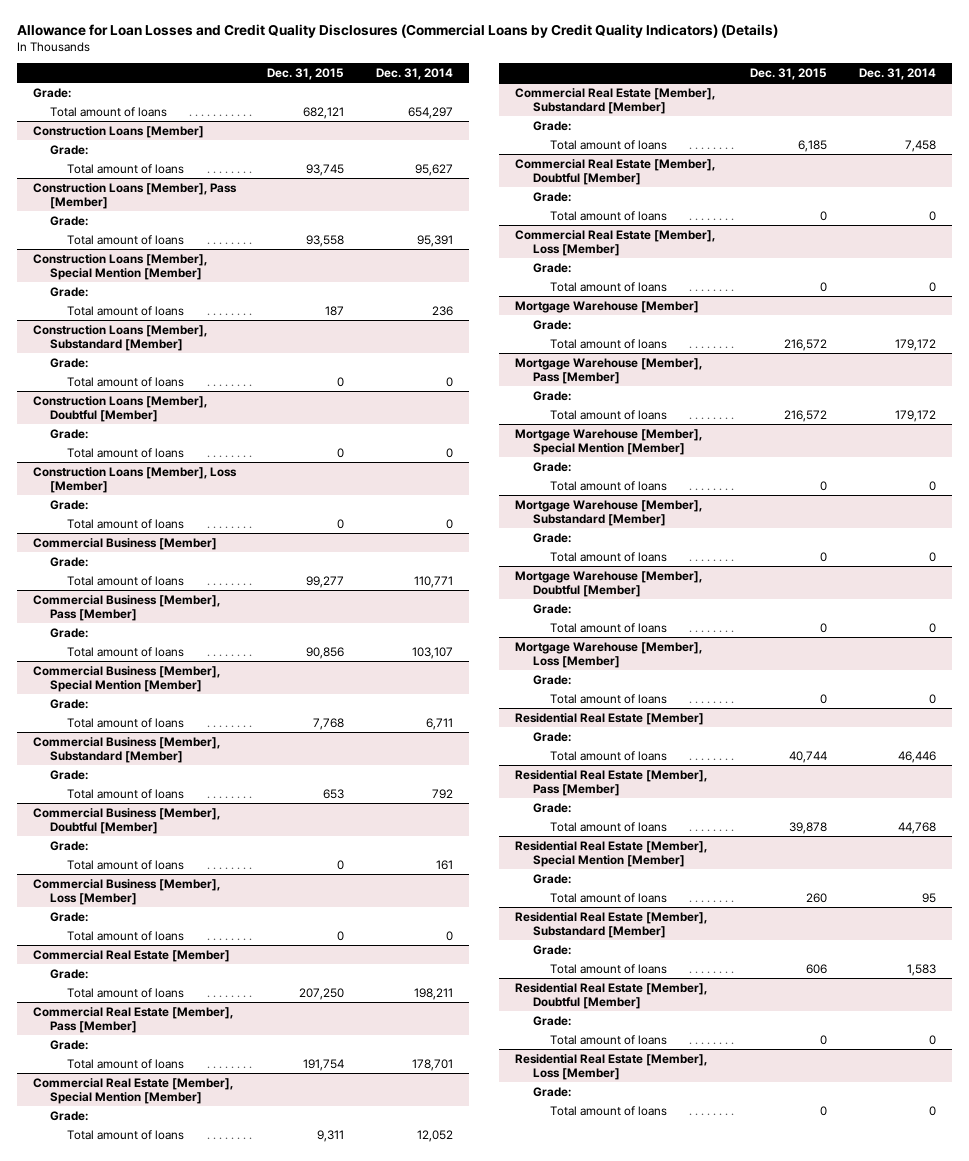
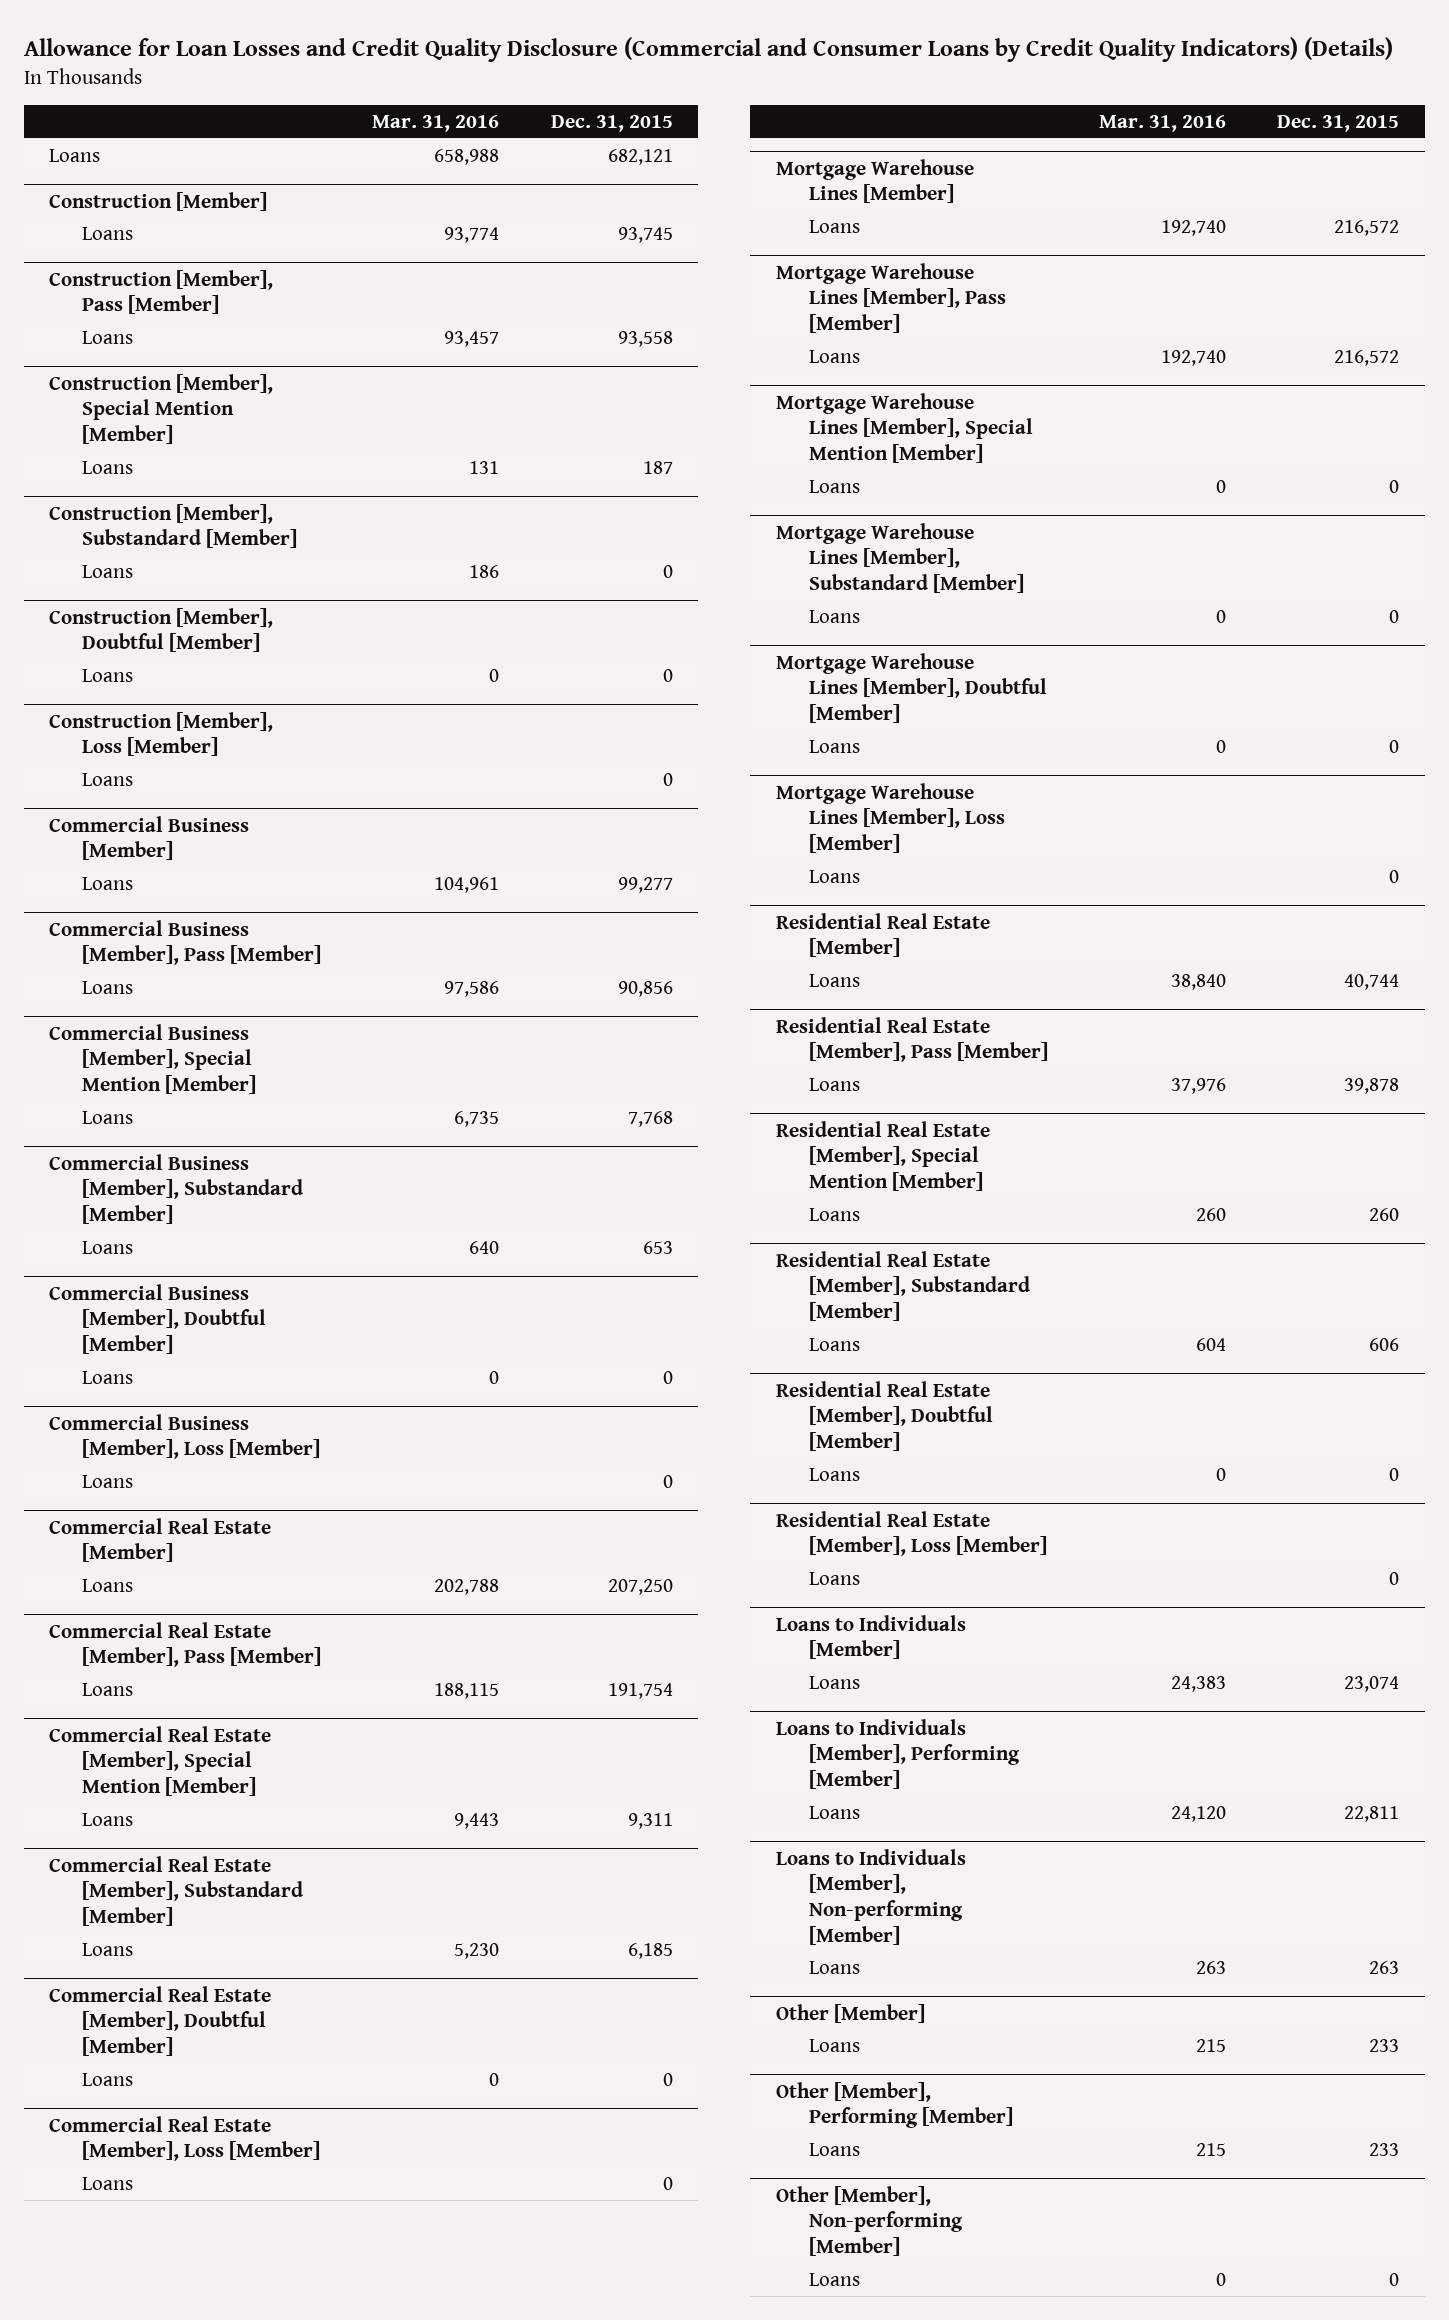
[16,24,778,39] Allowance for Loan Losses and Credit Quality Disclosures (Commercial Loans by Credit Quality Indicators) (Details) -> [23,37,1393,63] Allowance for Loan Losses and Credit Quality Disclosure (Commercial and Consumer Loans by Credit Quality Indicators) (Details)
[376,68,454,81] Dec. 31, 2014 -> none
none -> [372,115,500,133] Mar. 31, 2016
[32,87,71,98] Grade: -> none
[50,144,89,155] Grade: -> none
[50,215,89,226] Grade: -> none
[50,286,89,297] Grade: -> none
[50,357,89,368] Grade: -> none
[50,428,89,439] Grade: -> none
[50,499,89,510] Grade: -> none
[50,106,168,117] Total amount of loans -> [49,148,101,162] Loans
[32,125,204,138] Construction Loans [Member] -> [49,191,268,211] Construction [Member]
[67,163,185,174] Total amount of loans -> [82,226,134,240] Loans
[32,182,237,209] Construction Loans [Member], Pass [Member] -> [49,269,274,315] Construction [Member], Pass [Member]
[67,234,185,245] Total amount of loans -> [82,330,134,344] Loans
[32,253,207,280] Construction Loans [Member], Special Mention [Member] -> [49,373,274,444] Construction [Member], Special Mention [Member]
[67,305,185,316] Total amount of loans -> [82,460,134,474] Loans
[32,324,207,351] Construction Loans [Member], Substandard [Member] -> [49,503,298,549] Construction [Member], Substandard [Member]
[67,376,185,387] Total amount of loans -> [82,564,134,578] Loans
[32,395,207,422] Construction Loans [Member], Doubtful [Member] -> [49,607,274,653] Construction [Member], Doubtful [Member]
[67,447,185,458] Total amount of loans -> [82,668,134,682] Loans
[32,466,237,493] Construction Loans [Member], Loss [Member] -> [49,711,274,757] Construction [Member], Loss [Member]
[67,518,185,529] Total amount of loans -> [82,772,134,786] Loans
[50,556,89,567] Grade: -> none
[67,575,185,586] Total amount of loans -> [82,876,134,890] Loans
[50,627,89,638] Grade: -> none
[67,646,185,657] Total amount of loans -> [82,980,134,994] Loans
[50,698,89,709] Grade: -> none
[67,717,185,728] Total amount of loans -> [82,1110,134,1124] Loans
[50,769,89,780] Grade: -> none
[67,788,185,799] Total amount of loans -> [82,1240,134,1254] Loans
[50,840,89,851] Grade: -> none
[67,859,185,870] Total amount of loans -> [82,1370,134,1384] Loans
[50,911,89,922] Grade: -> none
[67,930,185,941] Total amount of loans -> [82,1474,134,1488] Loans
[50,968,89,979] Grade: -> none
[67,987,185,998] Total amount of loans -> [82,1578,134,1592] Loans
[50,1039,89,1050] Grade: -> none
[67,1058,185,1069] Total amount of loans -> [82,1682,134,1696] Loans
[50,1110,89,1121] Grade: -> none
[67,1129,185,1140] Total amount of loans -> [82,1812,134,1826] Loans
[532,120,571,131] Grade: -> none
[550,139,668,150] Total amount of loans -> [82,1942,134,1956] Loans
[532,191,571,202] Grade: -> none
[550,210,668,221] Total amount of loans -> [82,2072,134,2086] Loans
[532,262,571,273] Grade: -> none
[532,319,571,330] Grade: -> none
[532,390,571,401] Grade: -> none
[532,461,571,472] Grade: -> none
[532,532,571,543] Grade: -> none
[532,603,571,614] Grade: -> none
[532,674,571,685] Grade: -> none
[550,281,668,292] Total amount of loans -> [82,2176,134,2190] Loans
[515,300,700,313] Mortgage Warehouse [Member] -> [776,158,975,204] Mortgage Warehouse Lines [Member]
[550,338,668,349] Total amount of loans -> [808,219,860,233] Loans
[515,357,703,384] Mortgage Warehouse [Member], Pass [Member] -> [776,262,1006,333] Mortgage Warehouse Lines [Member], Pass [Member]
[550,409,668,420] Total amount of loans -> [808,349,860,363] Loans
[515,428,703,455] Mortgage Warehouse [Member], Special Mention [Member] -> [776,392,1033,463] Mortgage Warehouse Lines [Member], Special Mention [Member]
[550,480,668,491] Total amount of loans -> [808,479,860,493] Loans
[515,499,703,526] Mortgage Warehouse [Member], Substandard [Member] -> [776,522,1024,593] Mortgage Warehouse Lines [Member], Substandard [Member]
[550,551,668,562] Total amount of loans -> [808,609,860,623] Loans
[515,570,703,597] Mortgage Warehouse [Member], Doubtful [Member] -> [776,652,1047,723] Mortgage Warehouse Lines [Member], Doubtful [Member]
[550,622,668,633] Total amount of loans -> [808,739,860,753] Loans
[515,641,703,668] Mortgage Warehouse [Member], Loss [Member] -> [776,782,1005,853] Mortgage Warehouse Lines [Member], Loss [Member]
[550,693,668,704] Total amount of loans -> [808,869,860,883] Loans
[532,731,571,742] Grade: -> none
[550,750,668,761] Total amount of loans -> [808,973,860,987] Loans
[532,802,571,813] Grade: -> none
[550,821,668,832] Total amount of loans -> [808,1077,860,1091] Loans
[532,873,571,884] Grade: -> none
[550,892,668,903] Total amount of loans -> [808,1207,860,1221] Loans
[532,944,571,955] Grade: -> none
[550,963,668,974] Total amount of loans -> [808,1337,860,1351] Loans
[532,1015,571,1026] Grade: -> none
[550,1034,668,1045] Total amount of loans -> [808,1467,860,1481] Loans
[532,1086,571,1097] Grade: -> none
[550,1105,668,1116] Total amount of loans -> [808,1571,860,1585] Loans
none -> [776,1614,967,1660] Loans to Individuals [Member]
none -> [808,1675,860,1689] Loans
none -> [776,1718,1020,1789] Loans to Individuals [Member], Performing [Member]
none -> [808,1805,860,1819] Loans
none -> [776,1848,967,1945] Loans to Individuals [Member], Non-performing [Member]
none -> [808,1960,860,1974] Loans
none -> [776,2003,926,2023] Other [Member]
none -> [808,2038,860,2052] Loans
none -> [776,2081,1013,2129] Other [Member], Performing [Member]
none -> [808,2142,860,2156] Loans
none -> [776,2185,963,2256] Other [Member], Non-performing [Member]
none -> [808,2272,860,2286] Loans

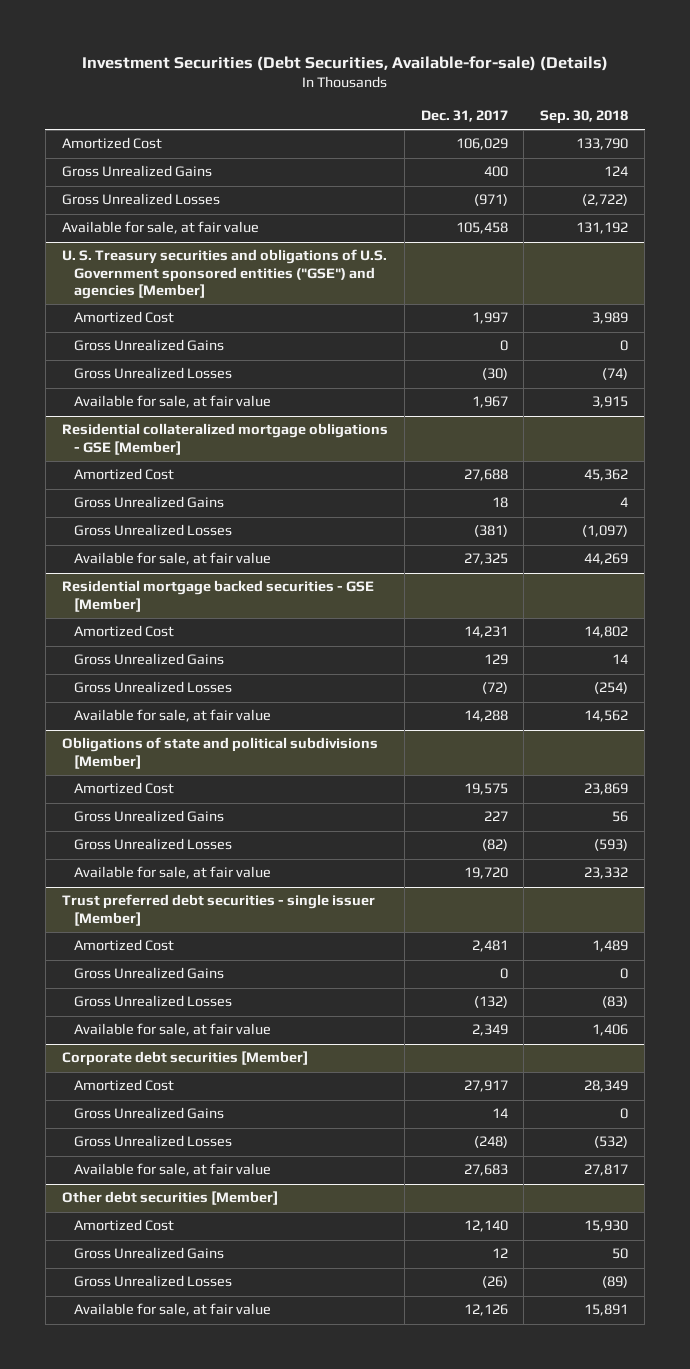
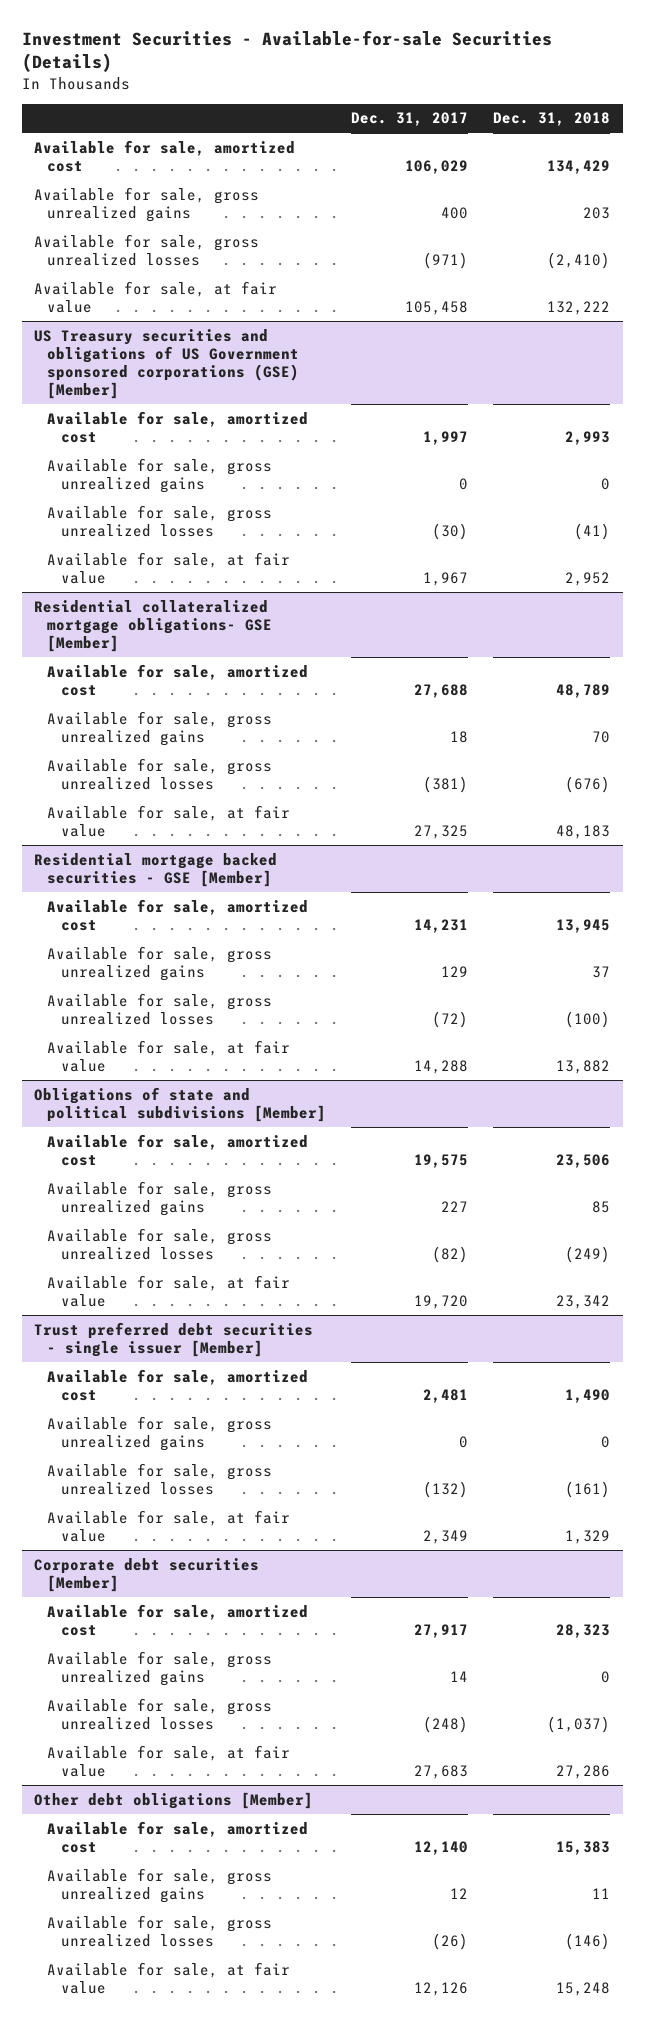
[82,55,609,71] Investment Securities (Debt Securities, Available-for-sale) (Details) -> [21,30,552,73] Investment Securities - Available-for-sale Securities (Details)
[540,110,629,125] Sep. 30, 2018 -> none
none -> [493,112,611,127] Dec. 31, 2018
[61,137,162,150] Amortized Cost -> [34,139,296,172] Available for sale, amortized cost
[61,165,212,178] Gross Unrealized Gains -> [34,186,260,222] Available for sale, gross unrealized gains
[61,193,220,206] Gross Unrealized Losses -> [34,233,260,266] Available for sale, gross unrealized losses
[61,249,387,300] U. S. Treasury securities and obligations of U.S. Government sponsored entities ("GSE") and agencies [Member] -> [34,328,300,399] US Treasury securities and obligations of US Government sponsored corporations (GSE) [Member]
[73,311,174,324] Amortized Cost -> [47,410,309,443] Available for sale, amortized cost
[73,339,224,352] Gross Unrealized Gains -> [47,457,273,493] Available for sale, gross unrealized gains
[73,367,232,380] Gross Unrealized Losses -> [47,504,273,537] Available for sale, gross unrealized losses
[61,423,388,455] Residential collateralized mortgage obligations - GSE [Member] -> [34,599,273,652] Residential collateralized mortgage obligations- GSE [Member]
[73,468,174,481] Amortized Cost -> [47,663,309,696] Available for sale, amortized cost
[73,496,224,509] Gross Unrealized Gains -> [47,710,273,746] Available for sale, gross unrealized gains
[73,524,232,537] Gross Unrealized Losses -> [47,757,273,790] Available for sale, gross unrealized losses
[73,625,174,638] Amortized Cost -> [47,898,309,931] Available for sale, amortized cost
[73,653,224,666] Gross Unrealized Gains -> [47,945,273,981] Available for sale, gross unrealized gains
[73,681,232,694] Gross Unrealized Losses -> [47,992,273,1025] Available for sale, gross unrealized losses
[73,782,174,795] Amortized Cost -> [47,1133,309,1166] Available for sale, amortized cost
[73,810,224,823] Gross Unrealized Gains -> [47,1180,273,1216] Available for sale, gross unrealized gains
[73,838,232,851] Gross Unrealized Losses -> [47,1227,273,1260] Available for sale, gross unrealized losses
[73,939,174,952] Amortized Cost -> [47,1368,309,1401] Available for sale, amortized cost
[73,967,224,980] Gross Unrealized Gains -> [47,1415,273,1451] Available for sale, gross unrealized gains
[73,995,232,1008] Gross Unrealized Losses -> [47,1462,273,1495] Available for sale, gross unrealized losses
[73,1079,174,1092] Amortized Cost -> [47,1603,309,1636] Available for sale, amortized cost
[73,1107,224,1120] Gross Unrealized Gains -> [47,1650,273,1686] Available for sale, gross unrealized gains
[73,1135,232,1148] Gross Unrealized Losses -> [47,1697,273,1730] Available for sale, gross unrealized losses
[61,1191,278,1206] Other debt securities [Member] -> [34,1791,314,1809] Other debt obligations [Member]
[73,1219,174,1232] Amortized Cost -> [47,1820,309,1853] Available for sale, amortized cost
[73,1247,224,1260] Gross Unrealized Gains -> [47,1867,273,1903] Available for sale, gross unrealized gains
[73,1275,232,1288] Gross Unrealized Losses -> [47,1914,273,1947] Available for sale, gross unrealized losses

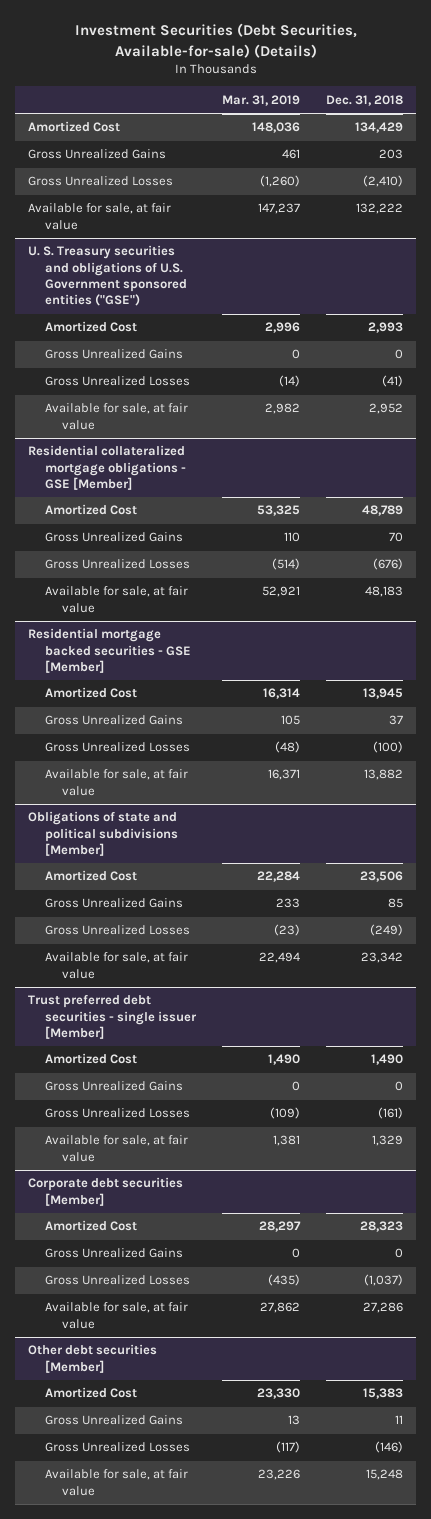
[21,30,552,73] Investment Securities - Available-for-sale Securities (Details) -> [74,23,357,58] Investment Securities (Debt Securities, Available-for-sale) (Details)
[351,112,469,127] Dec. 31, 2017 -> none
none -> [222,94,301,106] Mar. 31, 2019
[34,139,296,172] Available for sale, amortized cost -> [28,121,121,133] Amortized Cost
[34,186,260,222] Available for sale, gross unrealized gains -> [28,149,167,160] Gross Unrealized Gains
[34,233,260,266] Available for sale, gross unrealized losses -> [28,176,174,187] Gross Unrealized Losses
[34,328,300,399] US Treasury securities and obligations of US Government sponsored corporations (GSE) [Member] -> [28,245,188,307] U. S. Treasury securities and obligations of U.S. Government sponsored entities ("GSE")
[47,410,309,443] Available for sale, amortized cost -> [45,321,138,333] Amortized Cost
[47,457,273,493] Available for sale, gross unrealized gains -> [45,349,184,360] Gross Unrealized Gains
[47,504,273,537] Available for sale, gross unrealized losses -> [45,376,191,387] Gross Unrealized Losses
[34,599,273,652] Residential collateralized mortgage obligations- GSE [Member] -> [28,445,187,491] Residential collateralized mortgage obligations - GSE [Member]
[47,663,309,696] Available for sale, amortized cost -> [45,504,138,516] Amortized Cost
[47,710,273,746] Available for sale, gross unrealized gains -> [45,532,184,543] Gross Unrealized Gains
[47,757,273,790] Available for sale, gross unrealized losses -> [45,559,191,570] Gross Unrealized Losses
[47,898,309,931] Available for sale, amortized cost -> [45,687,138,699] Amortized Cost
[47,945,273,981] Available for sale, gross unrealized gains -> [45,715,184,726] Gross Unrealized Gains
[47,992,273,1025] Available for sale, gross unrealized losses -> [45,742,191,753] Gross Unrealized Losses
[47,1133,309,1166] Available for sale, amortized cost -> [45,870,138,882] Amortized Cost
[47,1180,273,1216] Available for sale, gross unrealized gains -> [45,898,184,909] Gross Unrealized Gains
[47,1227,273,1260] Available for sale, gross unrealized losses -> [45,925,191,936] Gross Unrealized Losses
[47,1368,309,1401] Available for sale, amortized cost -> [45,1053,138,1065] Amortized Cost
[47,1415,273,1451] Available for sale, gross unrealized gains -> [45,1081,184,1092] Gross Unrealized Gains
[47,1462,273,1495] Available for sale, gross unrealized losses -> [45,1108,191,1119] Gross Unrealized Losses
[47,1603,309,1636] Available for sale, amortized cost -> [45,1220,138,1232] Amortized Cost
[47,1650,273,1686] Available for sale, gross unrealized gains -> [45,1248,184,1259] Gross Unrealized Gains
[47,1697,273,1730] Available for sale, gross unrealized losses -> [45,1275,191,1286] Gross Unrealized Losses
[34,1791,314,1809] Other debt obligations [Member] -> [28,1344,158,1373] Other debt securities [Member]
[47,1820,309,1853] Available for sale, amortized cost -> [45,1387,138,1399] Amortized Cost
[47,1867,273,1903] Available for sale, gross unrealized gains -> [45,1415,184,1426] Gross Unrealized Gains
[47,1914,273,1947] Available for sale, gross unrealized losses -> [45,1442,191,1453] Gross Unrealized Losses

